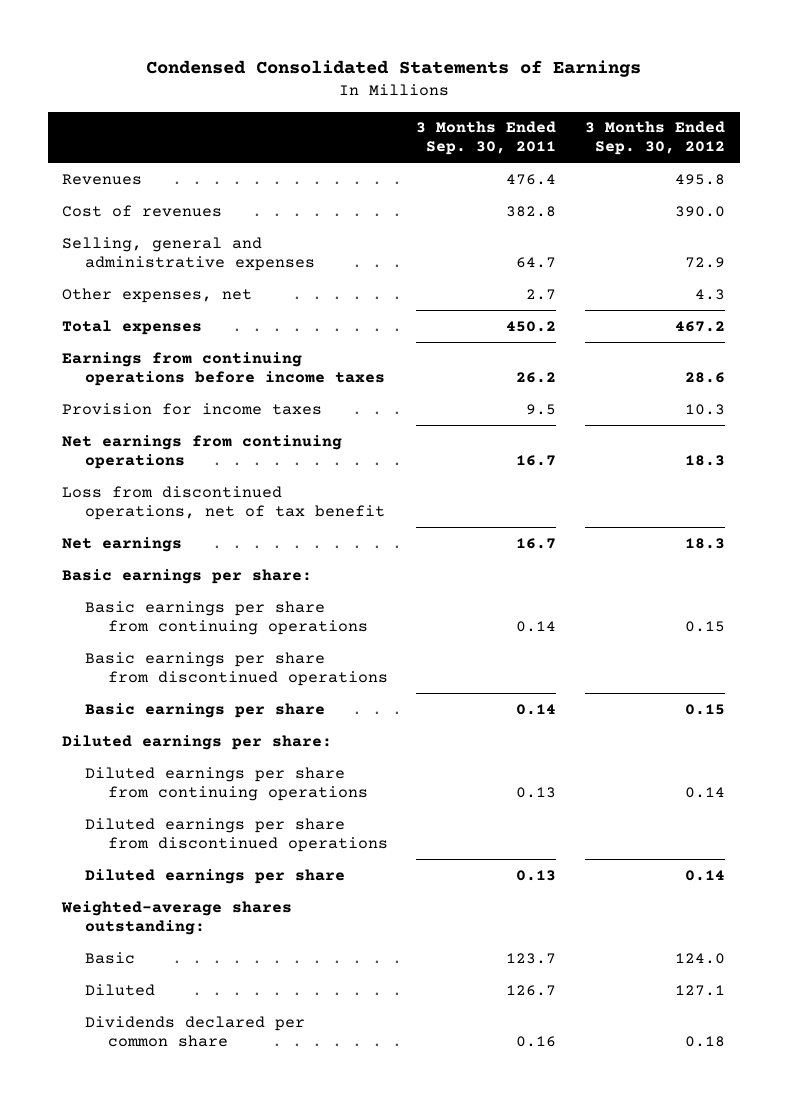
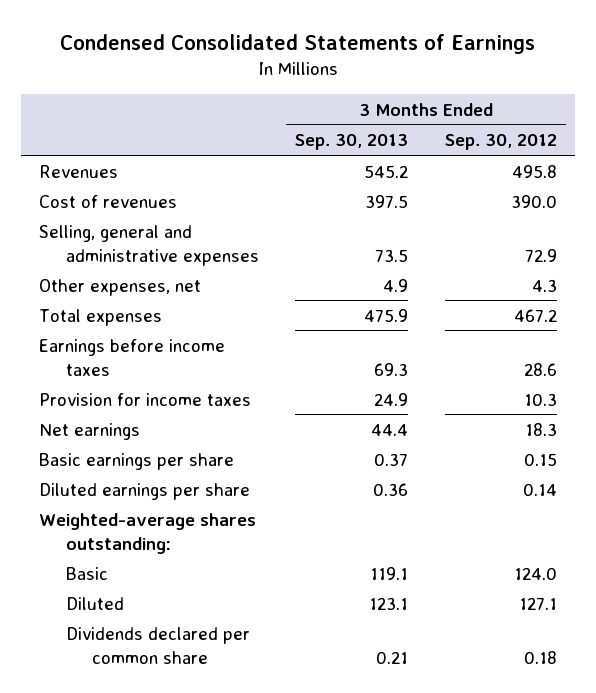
[416,121,557,156] 3 Months Ended Sep. 30, 2011 -> none
none -> [295,134,409,151] Sep. 30, 2013
[62,351,385,386] Earnings from continuing operations before income taxes -> [39,338,226,376] Earnings before income taxes
[62,434,343,469] Net earnings from continuing operations -> none
[62,485,385,520] Loss from discontinued operations, net of tax benefit -> none
[62,568,313,584] Basic earnings per share: -> none
[84,600,368,635] Basic earnings per share from continuing operations -> none
[84,651,388,686] Basic earnings per share from discontinued operations -> none
[62,734,333,750] Diluted earnings per share: -> none
[84,766,368,801] Diluted earnings per share from continuing operations -> none
[84,817,388,852] Diluted earnings per share from discontinued operations -> none

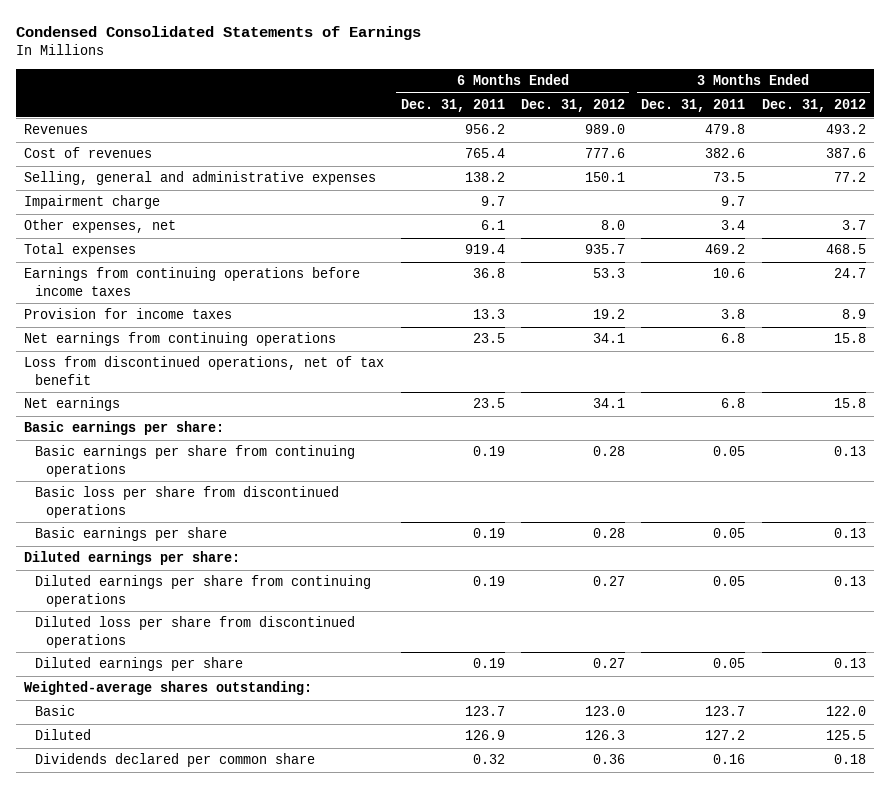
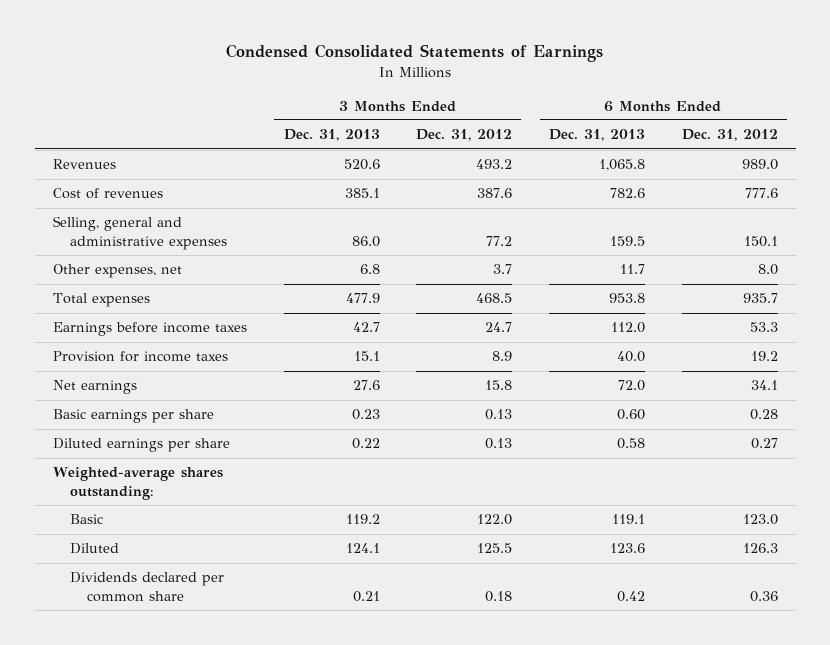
[400,99,505,113] Dec. 31, 2011 -> none
[641,99,746,113] Dec. 31, 2011 -> none
none -> [283,129,380,142] Dec. 31, 2013
none -> [548,129,645,142] Dec. 31, 2013
[24,195,161,210] Impairment charge -> none
[24,267,361,296] Earnings from continuing operations before income taxes -> [52,322,247,337] Earnings before income taxes
[24,332,337,347] Net earnings from continuing operations -> none
[24,356,385,385] Loss from discontinued operations, net of tax benefit -> none
[24,421,225,436] Basic earnings per share: -> none
[35,445,356,477] Basic earnings per share from continuing operations -> none
[35,486,340,518] Basic loss per share from discontinued operations -> none
[24,551,241,566] Diluted earnings per share: -> none
[35,575,372,607] Diluted earnings per share from continuing operations -> none
[35,616,356,648] Diluted loss per share from discontinued operations -> none

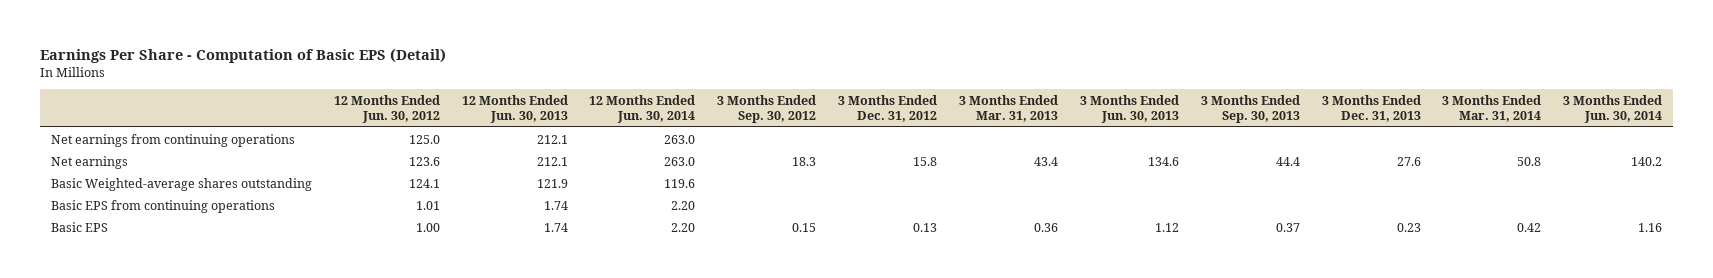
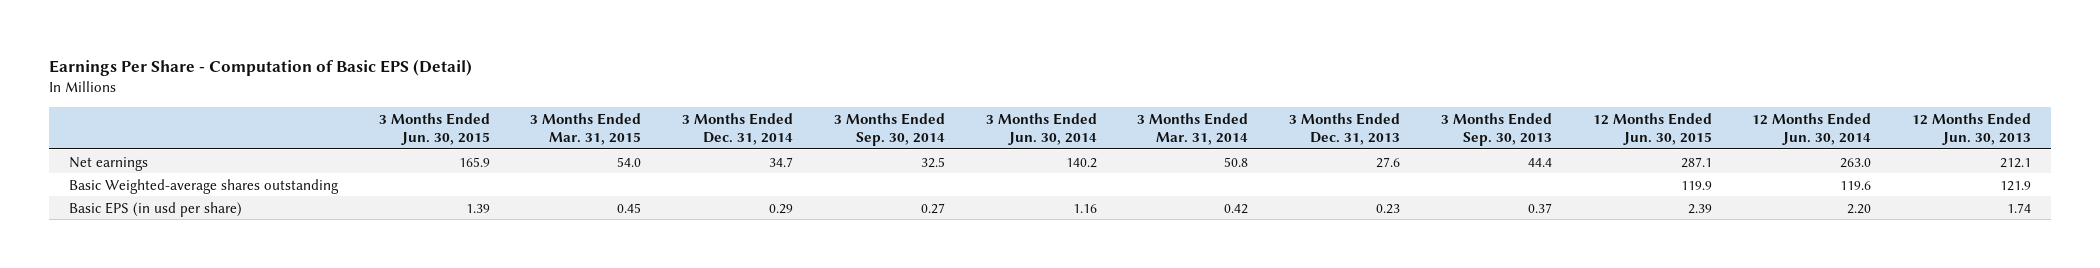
[333,94,440,124] 12 Months Ended Jun. 30, 2012 -> none
[717,94,817,124] 3 Months Ended Sep. 30, 2012 -> none
[838,94,938,123] 3 Months Ended Dec. 31, 2012 -> none
[959,94,1059,123] 3 Months Ended Mar. 31, 2013 -> none
[1079,94,1179,124] 3 Months Ended Jun. 30, 2013 -> none
none -> [378,112,490,145] 3 Months Ended Jun. 30, 2015
none -> [530,112,642,145] 3 Months Ended Mar. 31, 2015
none -> [682,112,794,145] 3 Months Ended Dec. 31, 2014
none -> [833,112,945,146] 3 Months Ended Sep. 30, 2014
none -> [1592,112,1712,145] 12 Months Ended Jun. 30, 2015
[50,133,295,147] Net earnings from continuing operations -> none
[50,199,275,213] Basic EPS from continuing operations -> none
[50,221,108,232] Basic EPS -> [68,201,242,217] Basic EPS (in usd per share)

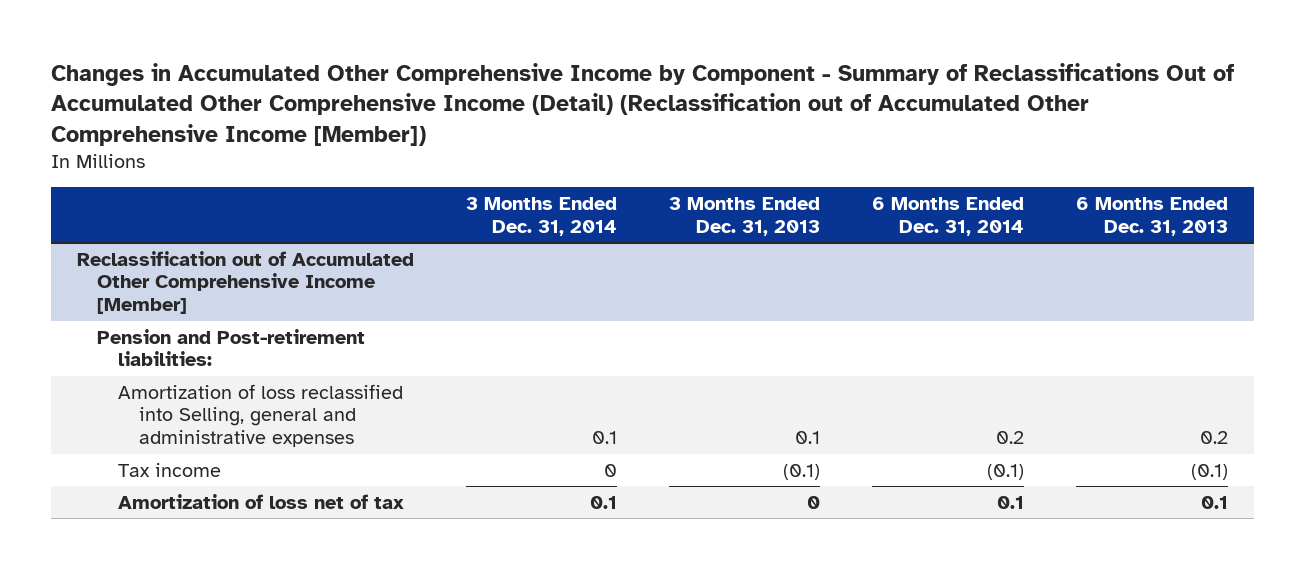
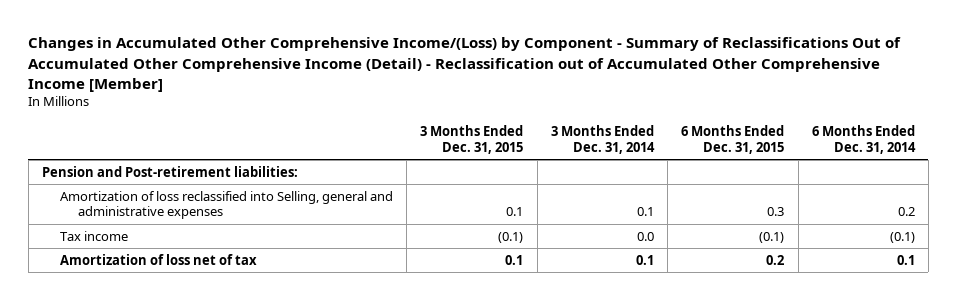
[50,63,1234,146] Changes in Accumulated Other Comprehensive Income by Component - Summary of Reclassifications Out of Accumulated Other Comprehensive Income (Detail) (Reclassification out of Accumulated Other Comprehensive Income [Member]) -> [28,37,902,92] Changes in Accumulated Other Comprehensive Income/(Loss) by Component - Summary of Reclassifications Out of Accumulated Other Comprehensive Income (Detail) - Reclassification out of Accumulated Other Comprehensive Income [Member]
[668,197,820,236] 3 Months Ended Dec. 31, 2013 -> none
[1075,197,1228,236] 6 Months Ended Dec. 31, 2013 -> none
none -> [420,125,524,154] 3 Months Ended Dec. 31, 2015
none -> [681,125,785,154] 6 Months Ended Dec. 31, 2015
[76,250,414,315] Reclassification out of Accumulated Other Comprehensive Income [Member] -> none
[603,463,617,477] 0 -> [636,231,654,241] 0.0

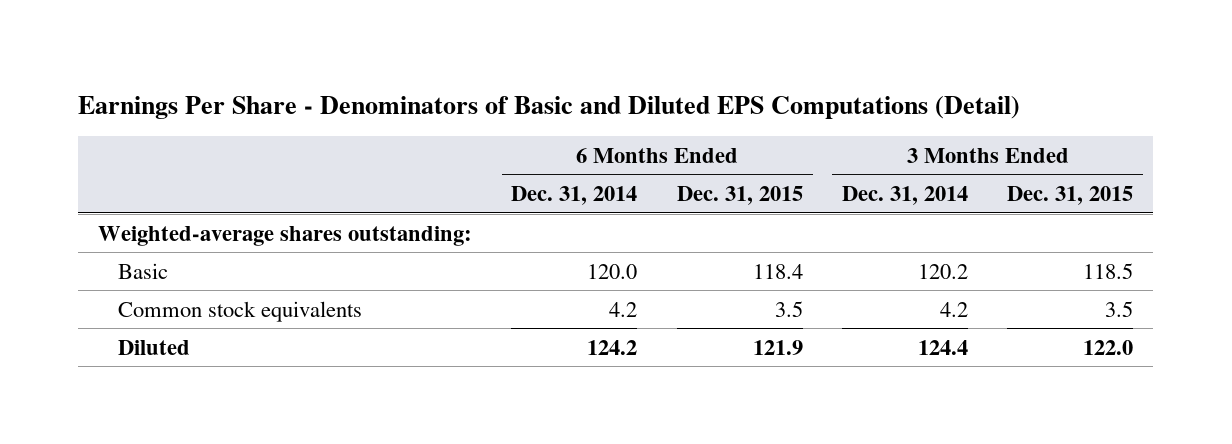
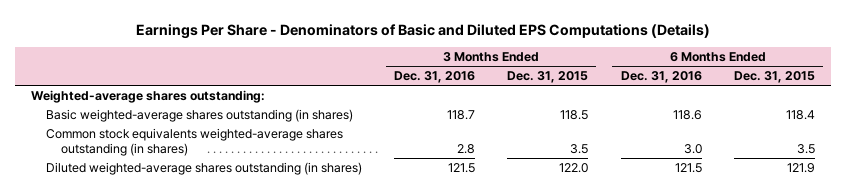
[78,95,1021,119] Earnings Per Share - Denominators of Basic and Diluted EPS Computations (Detail) -> [135,23,710,39] Earnings Per Share - Denominators of Basic and Diluted EPS Computations (Details)
[511,186,638,206] Dec. 31, 2014 -> none
[842,186,969,206] Dec. 31, 2014 -> none
none -> [394,71,476,84] Dec. 31, 2016
none -> [620,71,702,84] Dec. 31, 2016
[118,262,169,279] Basic -> [46,109,354,123] Basic weighted-average shares outstanding (in shares)
[118,300,363,322] Common stock equivalents -> [46,128,344,156] Common stock equivalents weighted-average shares outstanding (in shares)
[118,339,191,355] Diluted -> [46,162,363,176] Diluted weighted-average shares outstanding (in shares)

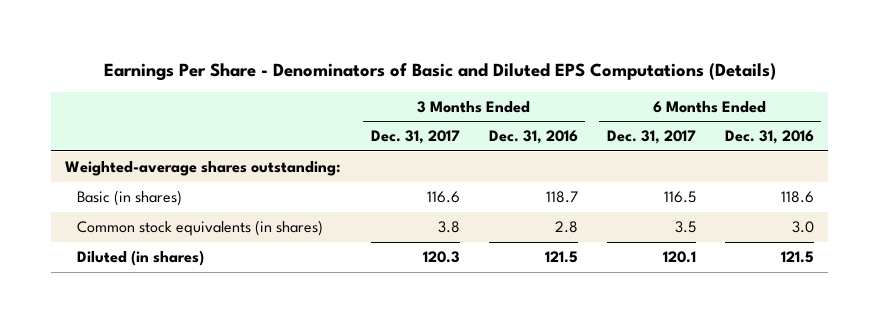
[507,71,589,84] Dec. 31, 2015 -> none
[733,71,815,84] Dec. 31, 2015 -> none
none -> [370,130,460,145] Dec. 31, 2017
none -> [606,130,696,145] Dec. 31, 2017
[46,109,354,123] Basic weighted-average shares outstanding (in shares) -> [77,190,183,207] Basic (in shares)
[46,128,344,156] Common stock equivalents weighted-average shares outstanding (in shares) -> [77,220,324,237] Common stock equivalents (in shares)
[46,162,363,176] Diluted weighted-average shares outstanding (in shares) -> [77,250,205,267] Diluted (in shares)

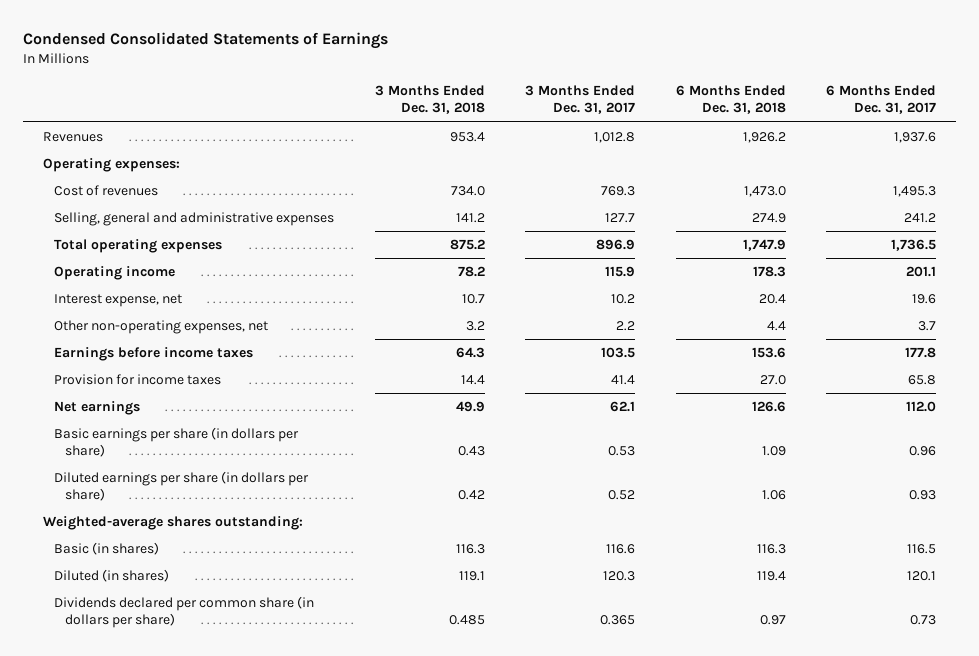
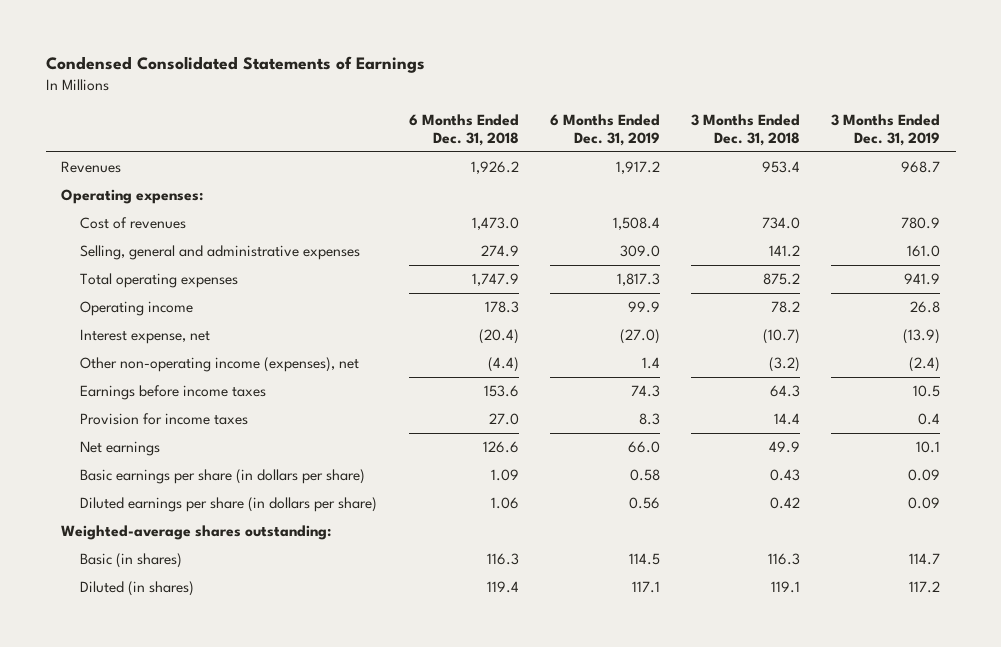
[525,85,636,115] 3 Months Ended Dec. 31, 2017 -> none
[825,85,936,115] 6 Months Ended Dec. 31, 2017 -> none
none -> [549,113,660,146] 6 Months Ended Dec. 31, 2019
none -> [831,113,941,146] 3 Months Ended Dec. 31, 2019
[461,293,485,304] 10.7 -> [762,329,800,345] (10.7)
[758,293,786,304] 20.4 -> [478,329,519,345] (20.4)
[54,319,269,334] Other non-operating expenses, net -> [80,357,360,373] Other non-operating income (expenses), net
[465,320,485,331] 3.2 -> [768,357,800,373] (3.2)
[766,320,786,331] 4.4 -> [487,357,519,373] (4.4)
[54,595,315,629] Dividends declared per common share (in dollars per share) -> none

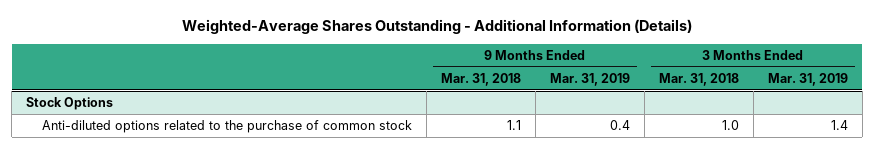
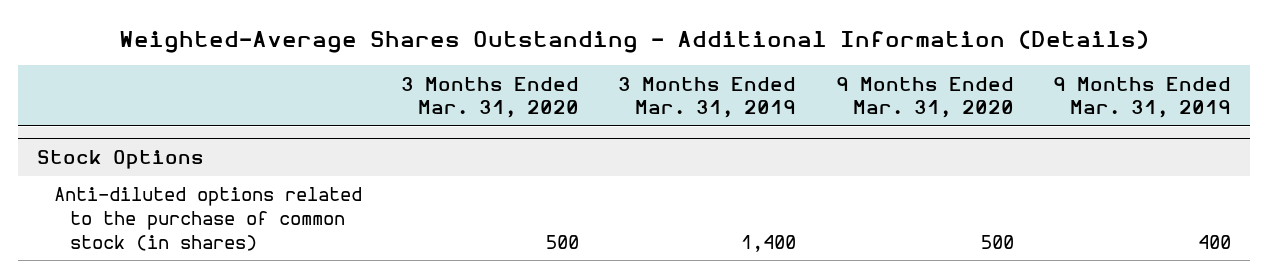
[440,72,521,86] Mar. 31, 2018 -> none
[658,72,739,86] Mar. 31, 2018 -> none
none -> [401,76,580,119] 3 Months Ended Mar. 31, 2020
none -> [835,76,1014,119] 9 Months Ended Mar. 31, 2020
[41,120,412,134] Anti-diluted options related to the purchase of common stock -> [53,187,362,251] Anti-diluted options related to the purchase of common stock (in shares)
[609,120,630,131] 0.4 -> [1197,234,1231,249] 400
[830,120,848,131] 1.4 -> [741,234,797,252] 1,400

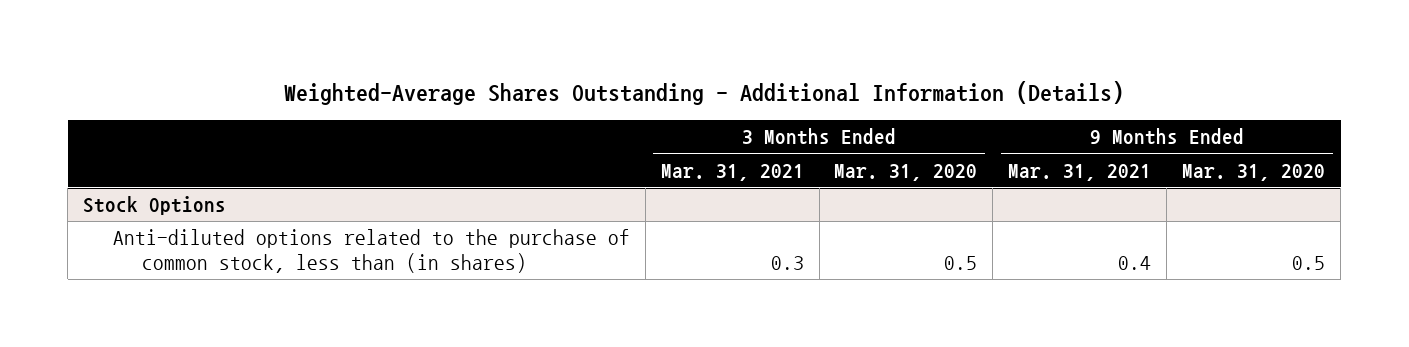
[618,76,797,119] 3 Months Ended Mar. 31, 2019 -> none
[1052,76,1231,119] 9 Months Ended Mar. 31, 2019 -> none
none -> [660,163,804,181] Mar. 31, 2021
none -> [1008,163,1152,181] Mar. 31, 2021
[53,187,362,251] Anti-diluted options related to the purchase of common stock (in shares) -> [112,229,630,273] Anti-diluted options related to the purchase of common stock, less than (in shares)
[546,234,580,249] 500 -> [944,255,978,270] 0.5
[980,234,1014,249] 500 -> [1292,255,1326,270] 0.5

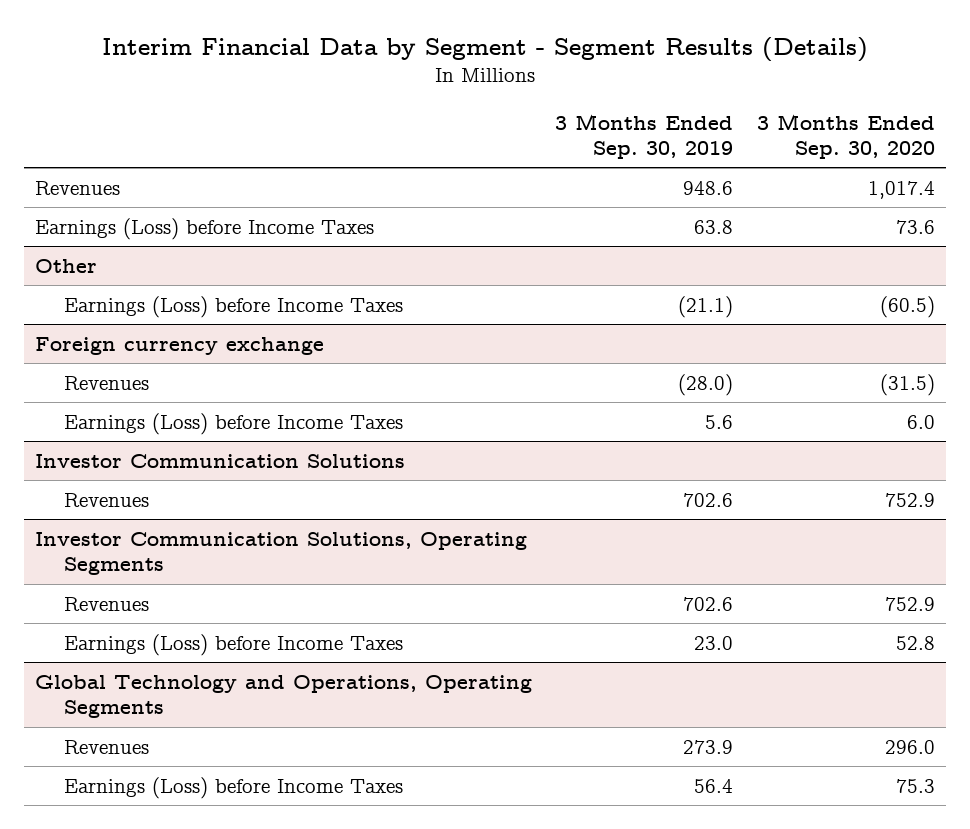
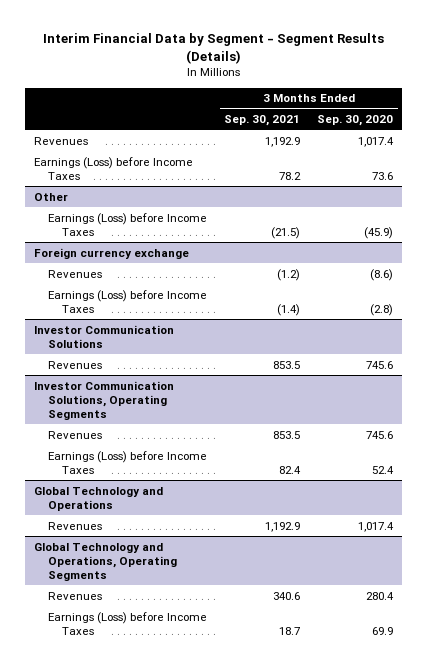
[555,113,734,159] 3 Months Ended Sep. 30, 2019 -> none
none -> [224,115,301,127] Sep. 30, 2021
[879,295,935,318] (60.5) -> [364,226,394,239] (45.9)
[879,373,935,396] (31.5) -> [370,268,394,281] (8.6)
[906,414,935,429] 6.0 -> [370,303,394,316] (2.8)
[884,492,935,507] 752.9 -> [366,360,394,369] 745.6
[884,596,935,611] 752.9 -> [366,430,394,439] 745.6
[895,635,935,650] 52.8 -> [372,465,395,474] 52.4
none -> [33,486,163,511] Global Technology and Operations
none -> [47,521,102,530] Revenues
[884,739,935,754] 296.0 -> [366,591,395,600] 280.4
[895,778,935,793] 75.3 -> [372,626,394,635] 69.9

